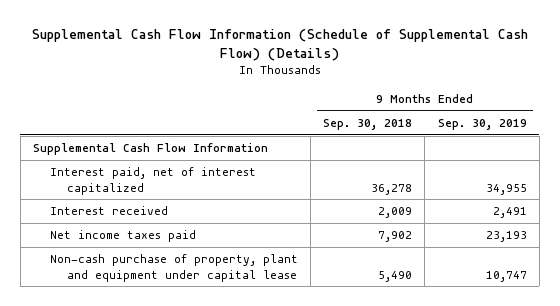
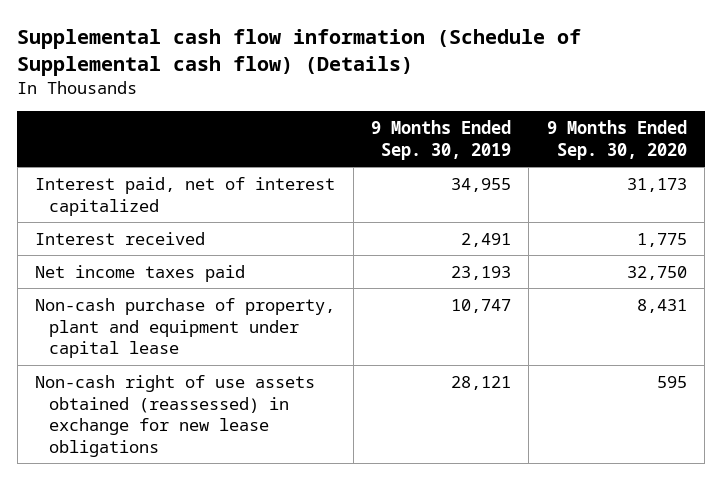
[31,29,528,61] Supplemental Cash Flow Information (Schedule of Supplemental Cash Flow) (Details) -> [17,29,582,76] Supplemental cash flow information (Schedule of Supplemental cash flow) (Details)
[323,118,413,130] Sep. 30, 2018 -> none
none -> [546,120,687,160] 9 Months Ended Sep. 30, 2020
[32,143,268,156] Supplemental Cash Flow Information -> none
none -> [35,374,316,457] Non-cash right of use assets obtained (reassessed) in exchange for new lease obligations

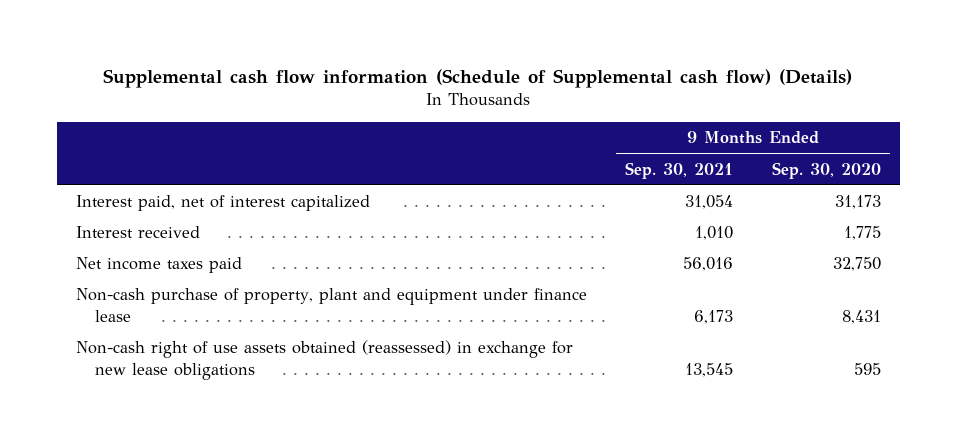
[371,120,512,160] 9 Months Ended Sep. 30, 2019 -> none
none -> [625,161,734,179] Sep. 30, 2021
[35,297,336,359] Non-cash purchase of property, plant and equipment under capital lease -> [76,288,588,322] Non-cash purchase of property, plant and equipment under finance lease

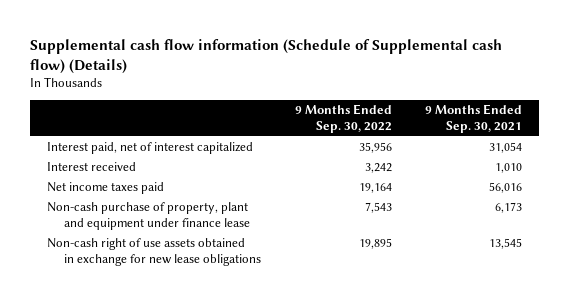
[771,161,881,179] Sep. 30, 2020 -> none
none -> [294,104,392,133] 9 Months Ended Sep. 30, 2022
[76,340,574,380] Non-cash right of use assets obtained (reassessed) in exchange for new lease obligations -> [46,238,261,266] Non-cash right of use assets obtained in exchange for new lease obligations

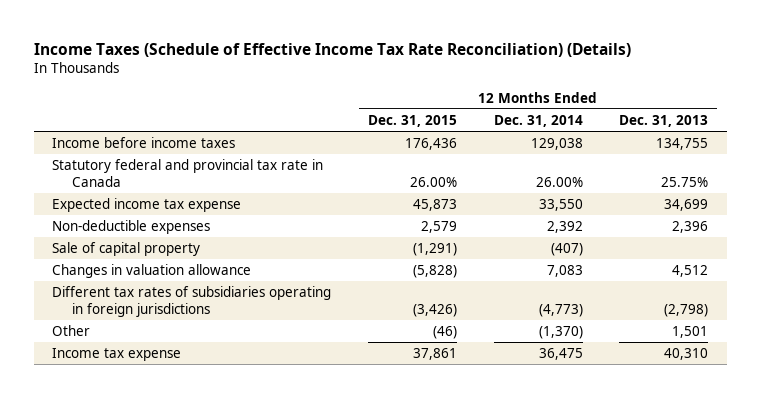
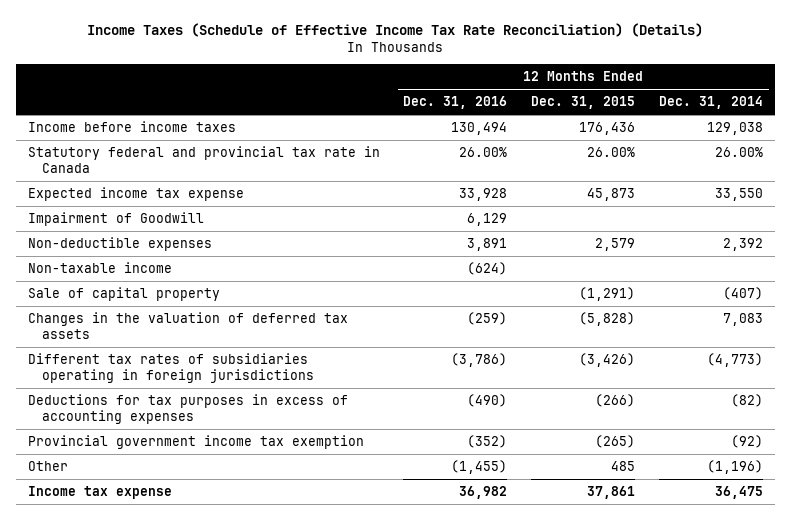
[619,114,709,127] Dec. 31, 2013 -> none
none -> [403,96,508,110] Dec. 31, 2016
none -> [27,212,204,227] Impairment of Goodwill
none -> [27,262,172,274] Non-taxable income
[52,263,252,278] Changes in valuation allowance -> [27,312,348,340] Changes in the valuation of deferred tax assets
none -> [27,394,348,425] Deductions for tax purposes in excess of accounting expenses
none -> [27,435,364,450] Provincial government income tax exemption
[432,325,457,339] (46) -> [611,461,636,472] 485
[538,325,583,339] (1,370) -> [706,460,763,475] (1,196)

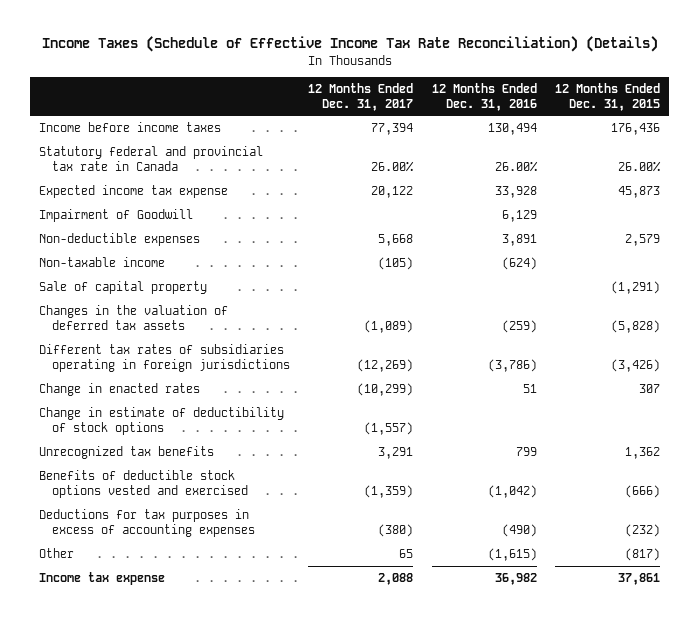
[658,96,763,110] Dec. 31, 2014 -> none
none -> [308,82,414,111] 12 Months Ended Dec. 31, 2017
[27,435,364,450] Provincial government income tax exemption -> none
none -> [38,383,200,397] Change in enacted rates
none -> [38,407,284,435] Change in estimate of deductibility of stock options
none -> [38,446,214,460] Unrecognized tax benefits
none -> [38,470,248,498] Benefits of deductible stock options vested and exercised
[595,394,636,408] (266) -> [625,523,661,537] (232)
[451,460,508,475] (1,455) -> [487,548,537,562] (1,615)
[611,461,636,472] 485 -> [625,548,661,562] (817)

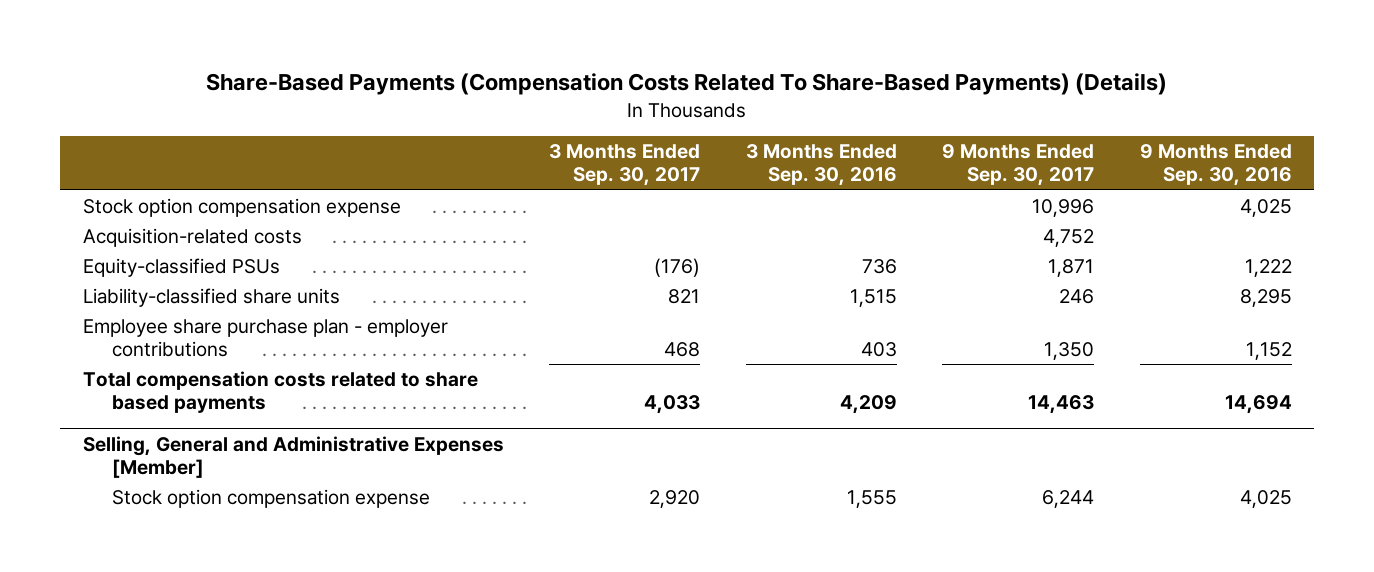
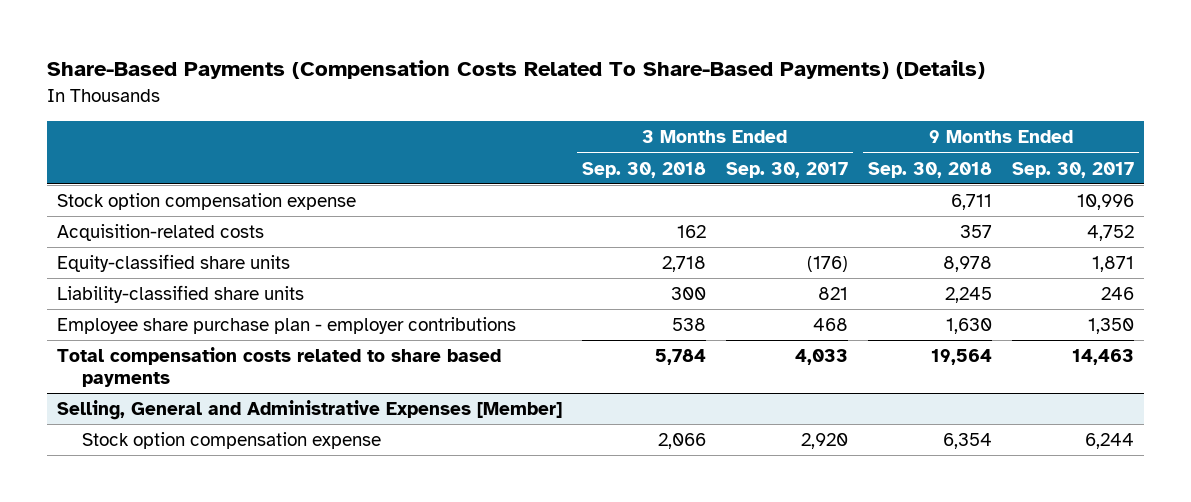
[745,144,897,187] 3 Months Ended Sep. 30, 2016 -> none
[1139,144,1292,187] 9 Months Ended Sep. 30, 2016 -> none
none -> [581,161,706,178] Sep. 30, 2018
none -> [867,161,992,178] Sep. 30, 2018
[82,258,280,278] Equity-classified PSUs -> [56,254,290,273] Equity-classified share units

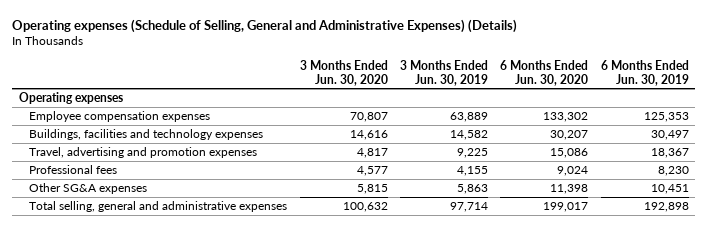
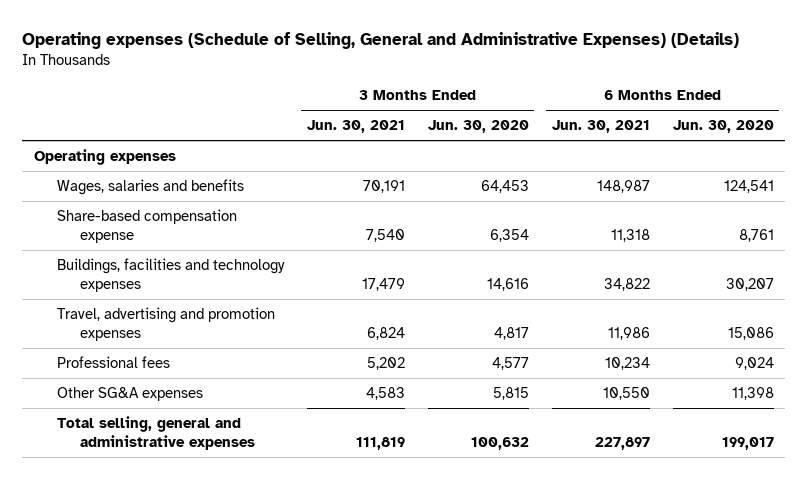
[399,59,488,86] 3 Months Ended Jun. 30, 2019 -> none
[600,59,689,86] 6 Months Ended Jun. 30, 2019 -> none
none -> [306,120,405,134] Jun. 30, 2021
none -> [551,120,650,134] Jun. 30, 2021
[29,110,211,122] Employee compensation expenses -> none
none -> [56,179,244,196] Wages, salaries and benefits
none -> [56,209,237,243] Share-based compensation expense

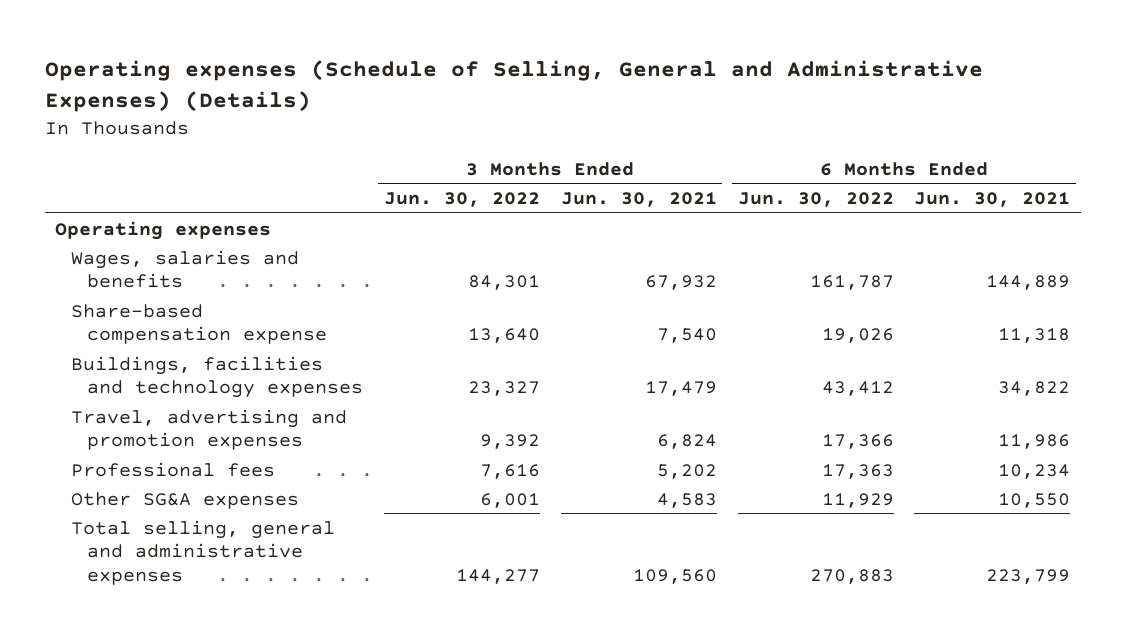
[427,120,529,134] Jun. 30, 2020 -> none
[672,120,774,134] Jun. 30, 2020 -> none
none -> [383,192,540,208] Jun. 30, 2022
none -> [737,192,894,208] Jun. 30, 2022
[362,180,405,194] 70,191 -> [644,275,717,291] 67,932
[596,180,650,194] 148,987 -> [986,275,1071,291] 144,889
[355,436,405,450] 111,819 -> [632,568,717,584] 109,560
[594,436,650,450] 227,897 -> [986,568,1071,584] 223,799

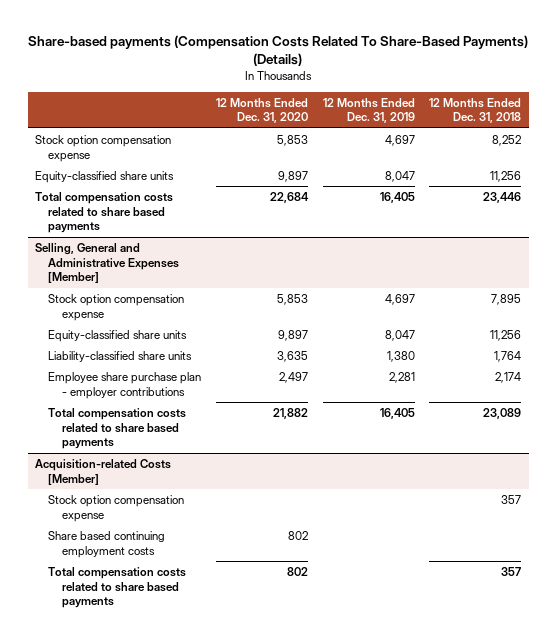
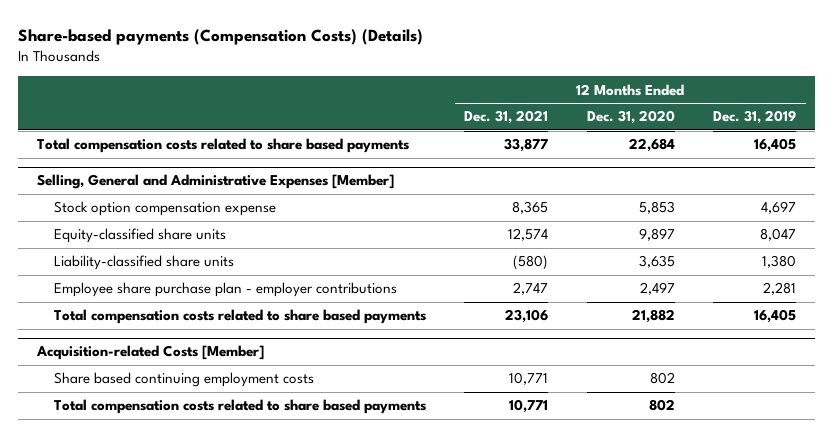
[28,35,529,67] Share-based payments (Compensation Costs Related To Share-Based Payments) (Details) -> [18,29,424,46] Share-based payments (Compensation Costs) (Details)
[429,97,522,124] 12 Months Ended Dec. 31, 2018 -> none
none -> [464,110,549,125] Dec. 31, 2021
[35,134,172,162] Stock option compensation expense -> none
[35,170,175,183] Equity-classified share units -> none
[48,494,185,522] Stock option compensation expense -> none

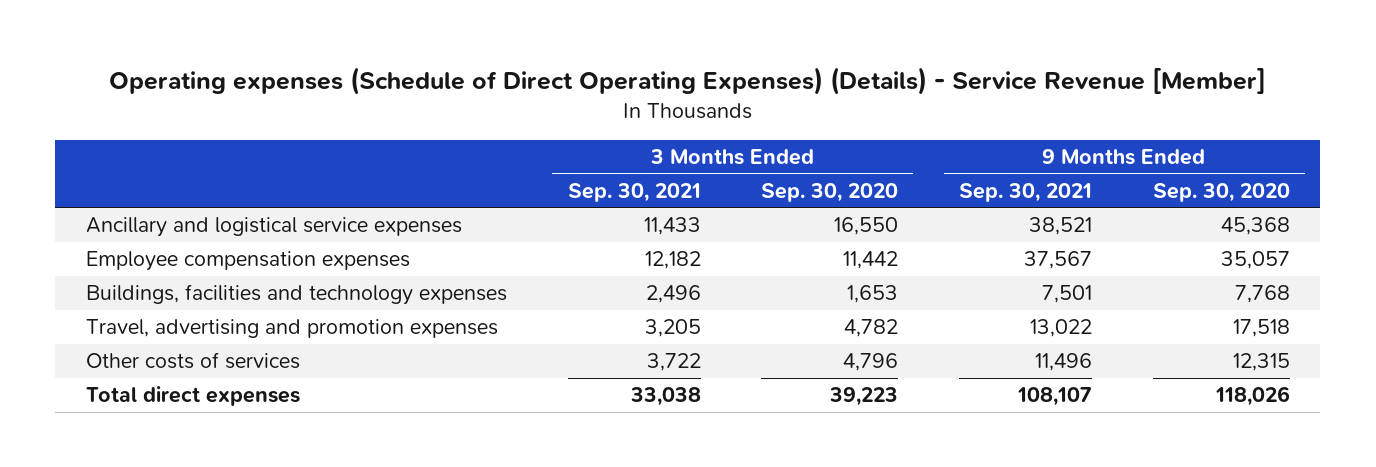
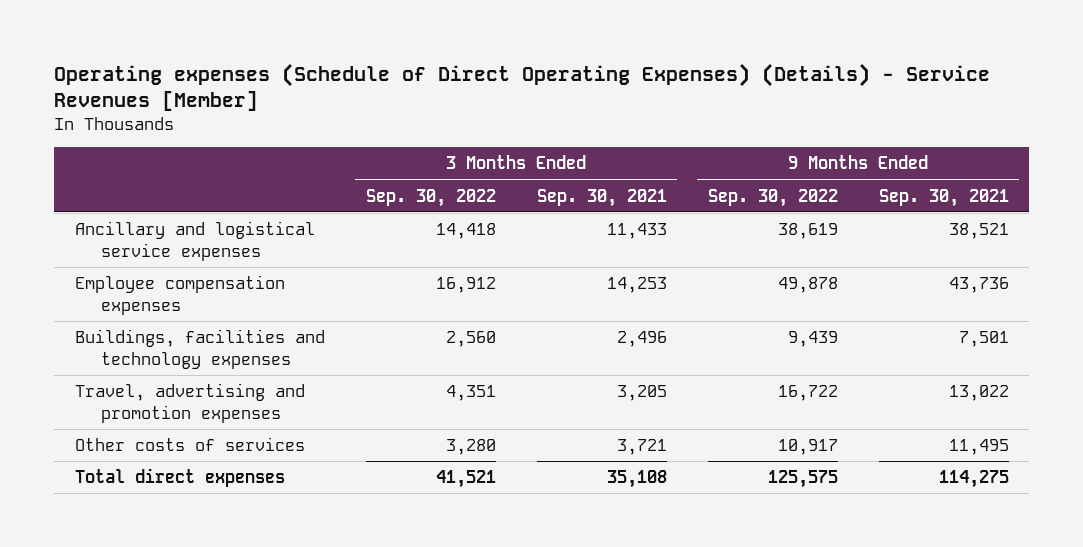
[108,67,1266,96] Operating expenses (Schedule of Direct Operating Expenses) (Details) - Service Revenue [Member] -> [54,62,991,112] Operating expenses (Schedule of Direct Operating Expenses) (Details) - Service Revenues [Member]
[761,182,899,202] Sep. 30, 2020 -> none
[1152,182,1290,202] Sep. 30, 2020 -> none
none -> [365,188,496,207] Sep. 30, 2022
none -> [707,188,838,207] Sep. 30, 2022
[644,251,701,270] 12,182 -> [606,277,667,294] 14,253
[1023,251,1092,270] 37,567 -> [948,277,1009,294] 43,736
[646,353,701,372] 3,722 -> [616,439,667,456] 3,721
[1034,353,1092,372] 11,496 -> [948,439,1009,456] 11,495
[629,387,701,407] 33,038 -> [606,470,667,489] 35,108
[1016,387,1092,407] 108,107 -> [938,470,1009,489] 114,275

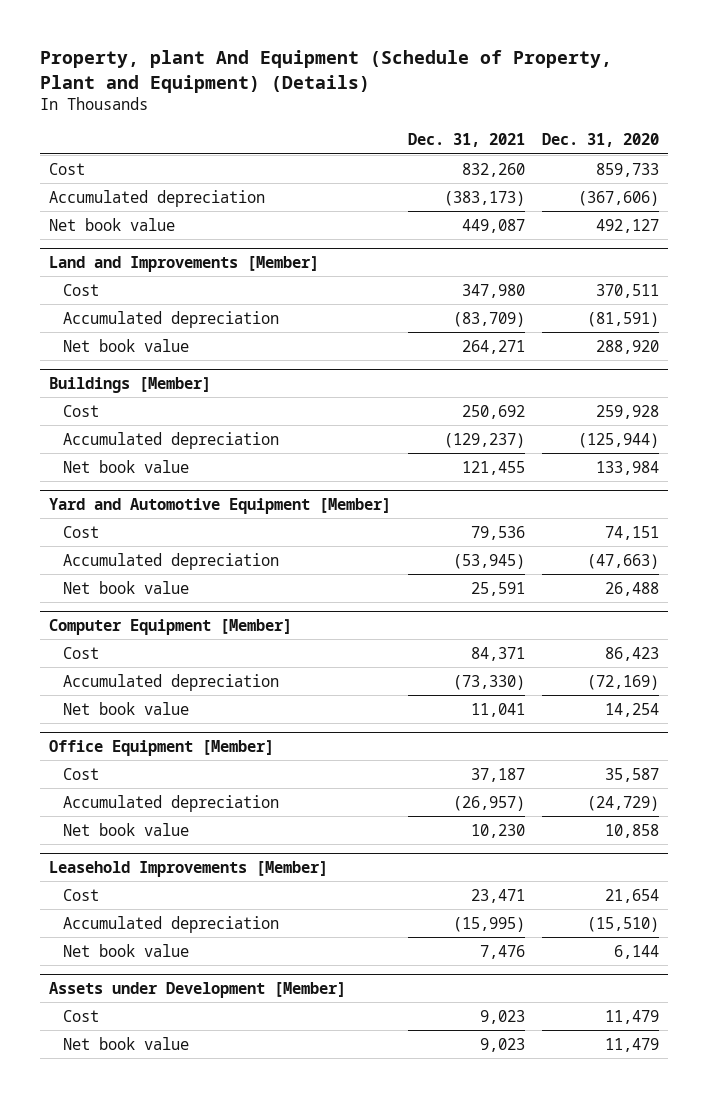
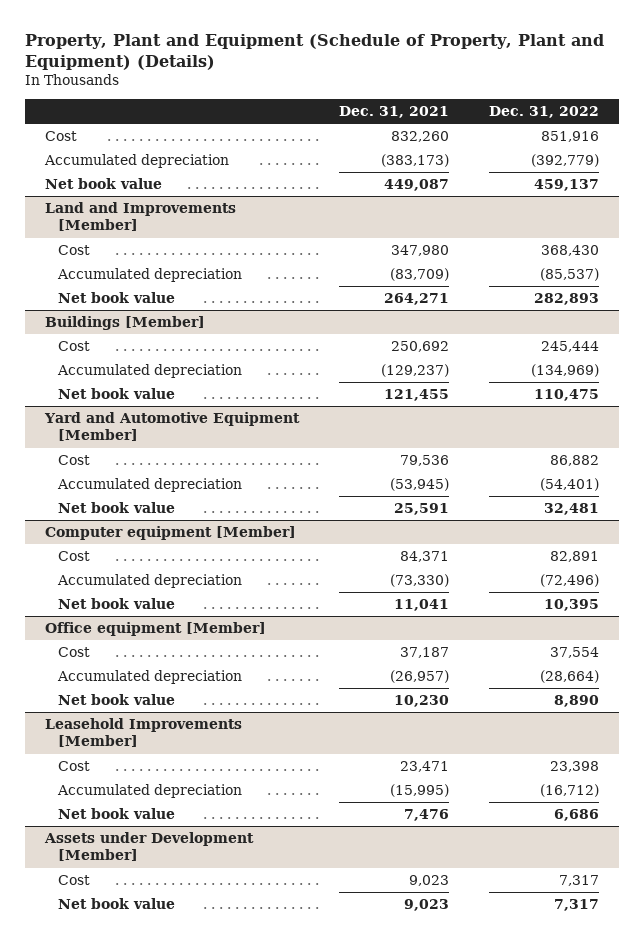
[40,50,613,93] Property, plant And Equipment (Schedule of Property, Plant and Equipment) (Details) -> [25,34,605,71] Property, Plant and Equipment (Schedule of Property, Plant and Equipment) (Details)
[542,133,660,148] Dec. 31, 2020 -> none
none -> [488,105,599,118] Dec. 31, 2022
[48,618,292,635] Computer Equipment [Member] -> [45,526,297,541] Computer equipment [Member]
[48,739,274,756] Office Equipment [Member] -> [45,622,267,637] Office equipment [Member]

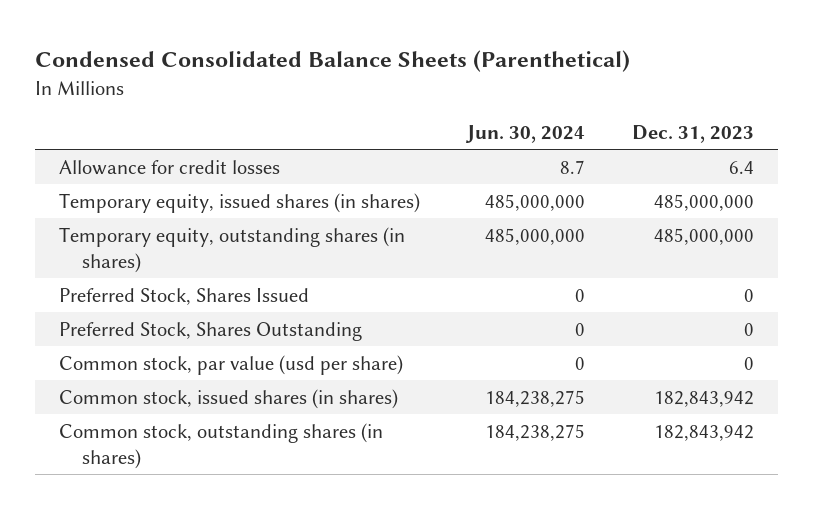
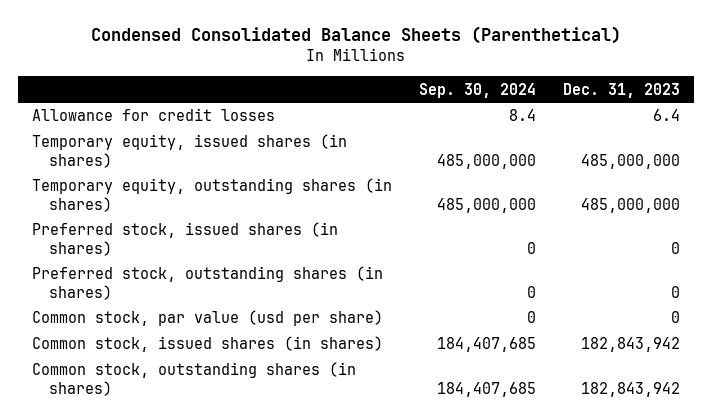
[465,125,586,144] Jun. 30, 2024 -> none
none -> [418,82,536,98] Sep. 30, 2024
[58,287,309,305] Preferred Stock, Shares Issued -> [31,222,338,256] Preferred stock, issued shares (in shares)
[58,321,362,341] Preferred Stock, Shares Outstanding -> [31,266,383,300] Preferred stock, outstanding shares (in shares)

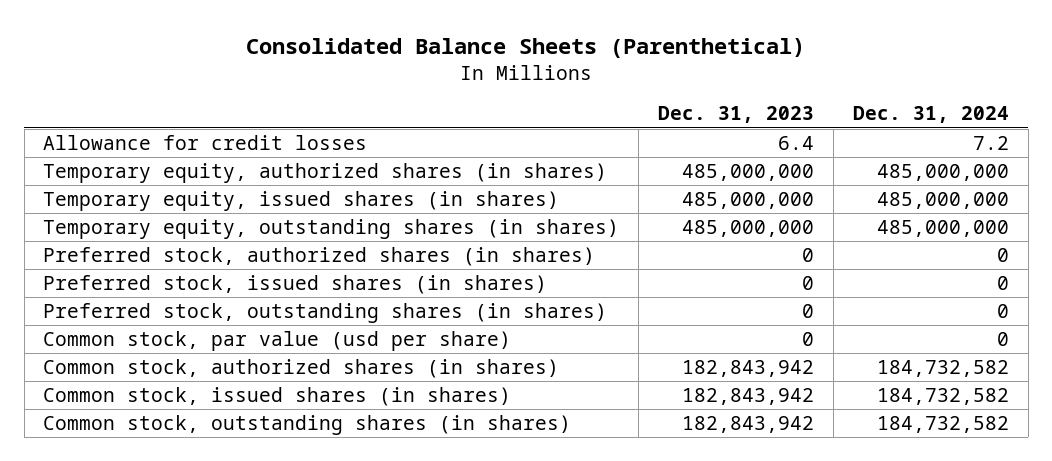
[90,26,621,45] Condensed Consolidated Balance Sheets (Parenthetical) -> [246,38,806,59] Consolidated Balance Sheets (Parenthetical)
[418,82,536,98] Sep. 30, 2024 -> none
none -> [852,106,1009,124] Dec. 31, 2024
none -> [43,162,608,183] Temporary equity, authorized shares (in shares)
none -> [43,246,596,266] Preferred stock, authorized shares (in shares)
none -> [43,358,560,378] Common stock, authorized shares (in shares)

